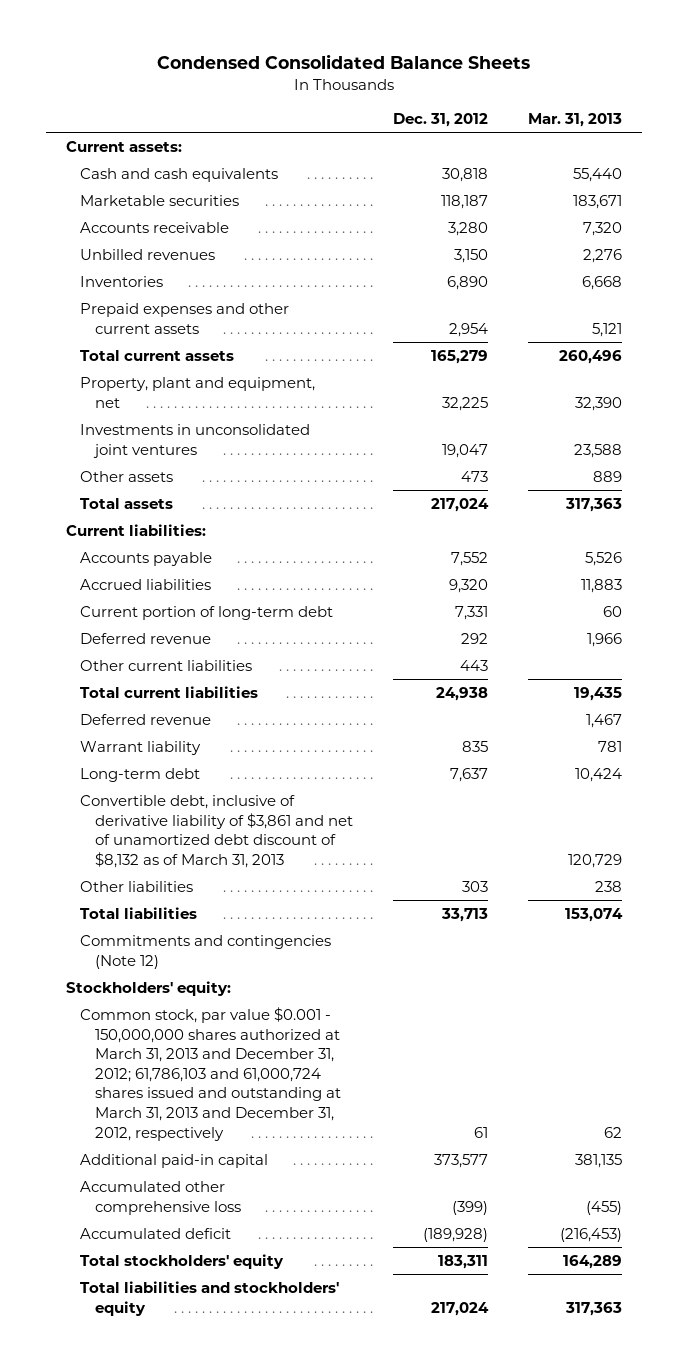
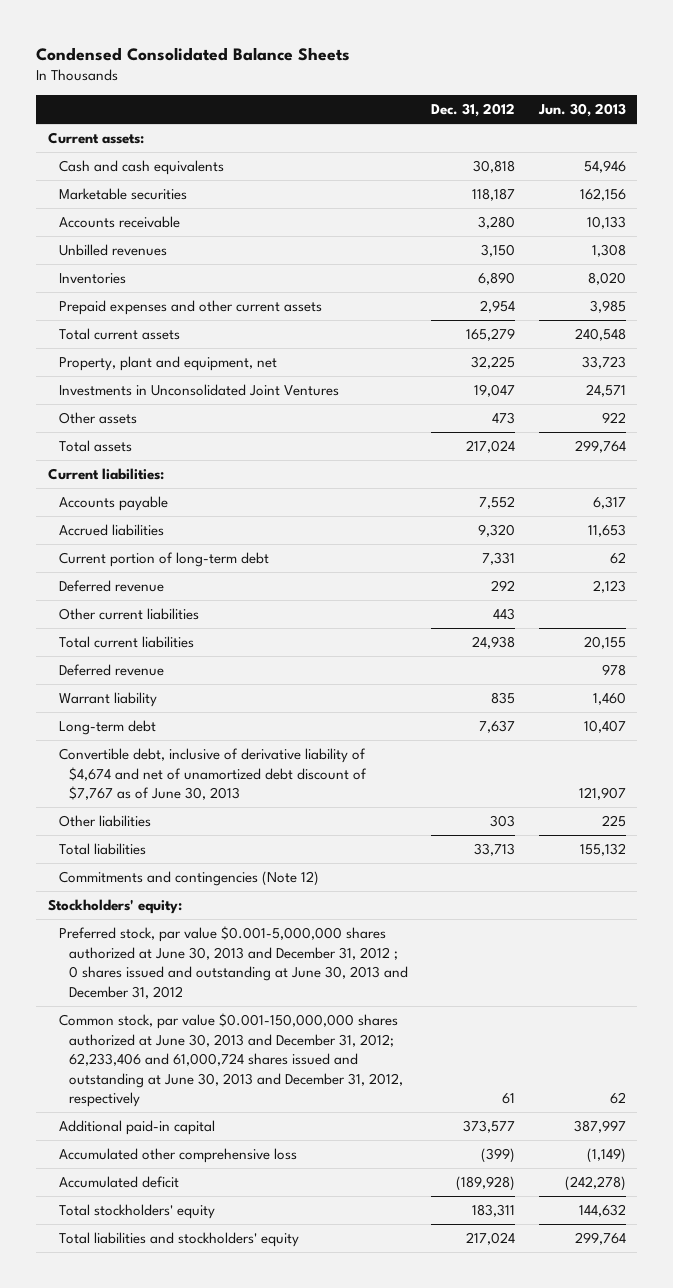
[527,112,622,127] Mar. 31, 2013 -> none
none -> [537,103,626,118] Jun. 30, 2013
[80,423,311,458] Investments in unconsolidated joint ventures -> [58,384,339,397] Investments in Unconsolidated Joint Ventures
[80,794,353,868] Convertible debt, inclusive of derivative liability of $3,861 and net of unamortized debt discount of $8,132 as of March 31, 2013 -> [58,748,368,801] Convertible debt, inclusive of derivative liability of $4,674 and net of unamortized debt discount of $7,767 as of June 30, 2013
none -> [58,926,409,999] Preferred stock, par value $0.001-5,000,000 shares authorized at June 30, 2013 and December 31, 2012 ; 0 shares issued and outstanding at June 30, 2013 and December 31, 2012
[80,1006,341,1141] Common stock, par value $0.001 - 150,000,000 shares authorized at March 31, 2013 and December 31, 2012; 61,786,103 and 61,000,724 shares issued and outstanding at March 31, 2013 and December 31, 2012, respectively -> [58,1013,404,1108] Common stock, par value $0.001-150,000,000 shares authorized at June 30, 2013 and December 31, 2012; 62,233,406 and 61,000,724 shares issued and outstanding at June 30, 2013 and December 31, 2012, respectively

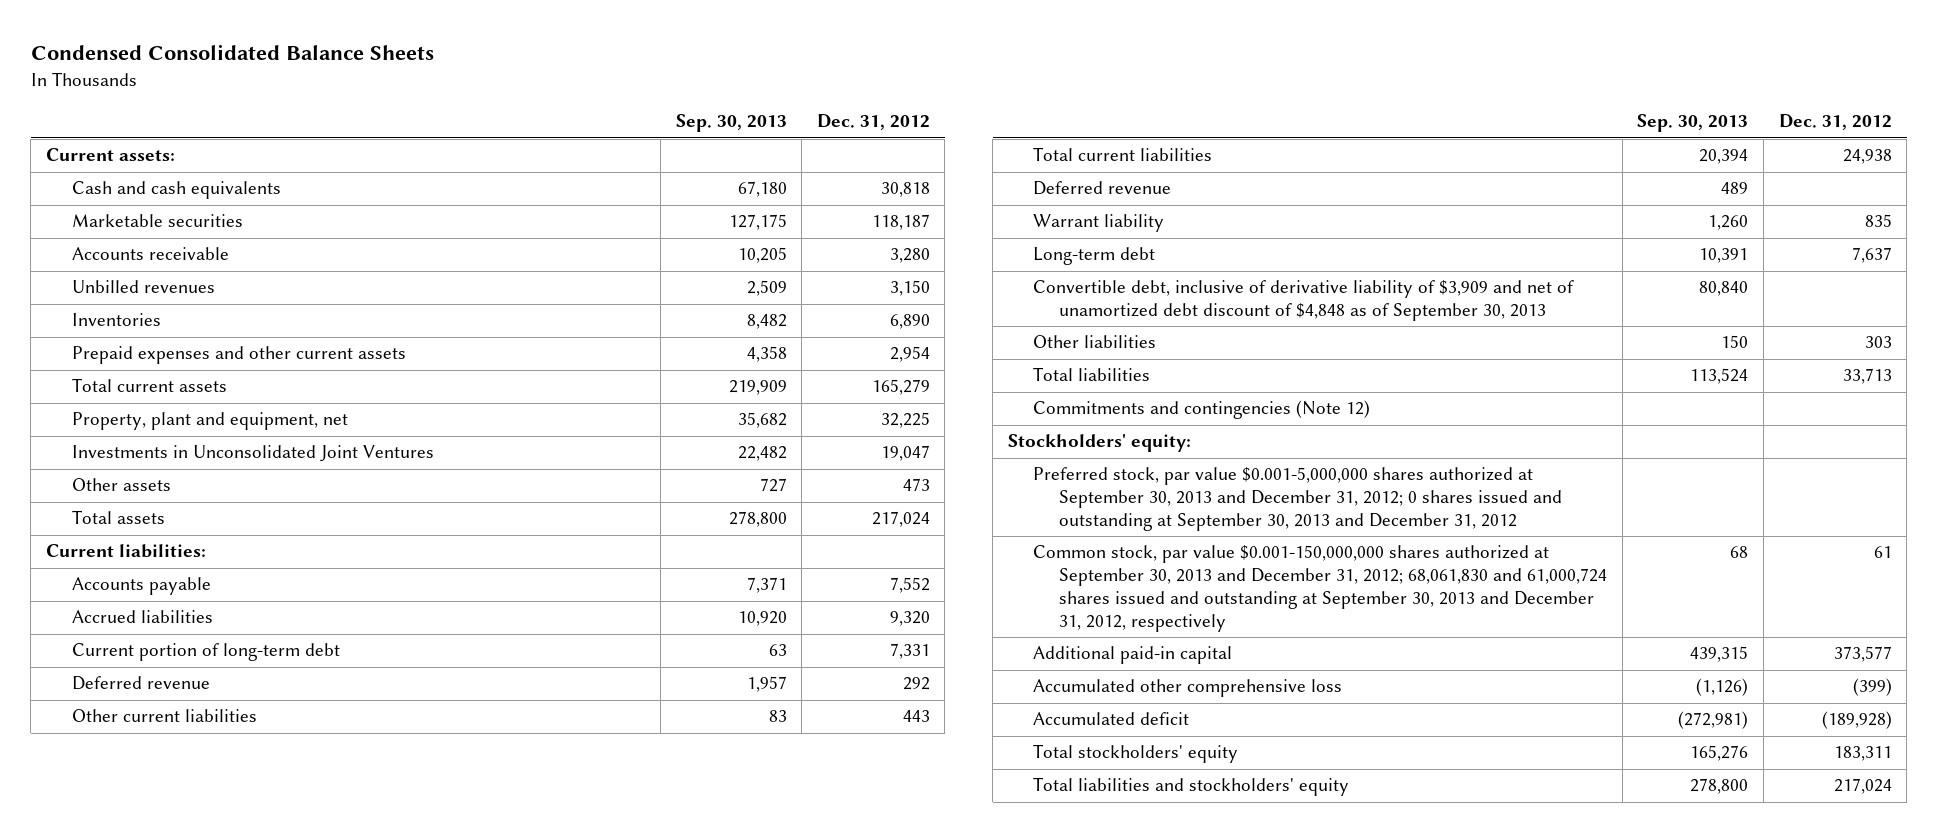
[537,103,626,118] Jun. 30, 2013 -> none
none -> [675,114,787,133] Sep. 30, 2013
[58,748,368,801] Convertible debt, inclusive of derivative liability of $4,674 and net of unamortized debt discount of $7,767 as of June 30, 2013 -> [1033,280,1575,322] Convertible debt, inclusive of derivative liability of $3,909 and net of unamortized debt discount of $4,848 as of September 30, 2013
[58,926,409,999] Preferred stock, par value $0.001-5,000,000 shares authorized at June 30, 2013 and December 31, 2012 ; 0 shares issued and outstanding at June 30, 2013 and December 31, 2012 -> [1033,467,1563,531] Preferred stock, par value $0.001-5,000,000 shares authorized at September 30, 2013 and December 31, 2012; 0 shares issued and outstanding at September 30, 2013 and December 31, 2012
[58,1013,404,1108] Common stock, par value $0.001-150,000,000 shares authorized at June 30, 2013 and December 31, 2012; 62,233,406 and 61,000,724 shares issued and outstanding at June 30, 2013 and December 31, 2012, respectively -> [1033,545,1608,632] Common stock, par value $0.001-150,000,000 shares authorized at September 30, 2013 and December 31, 2012; 68,061,830 and 61,000,724 shares issued and outstanding at September 30, 2013 and December 31, 2012, respectively

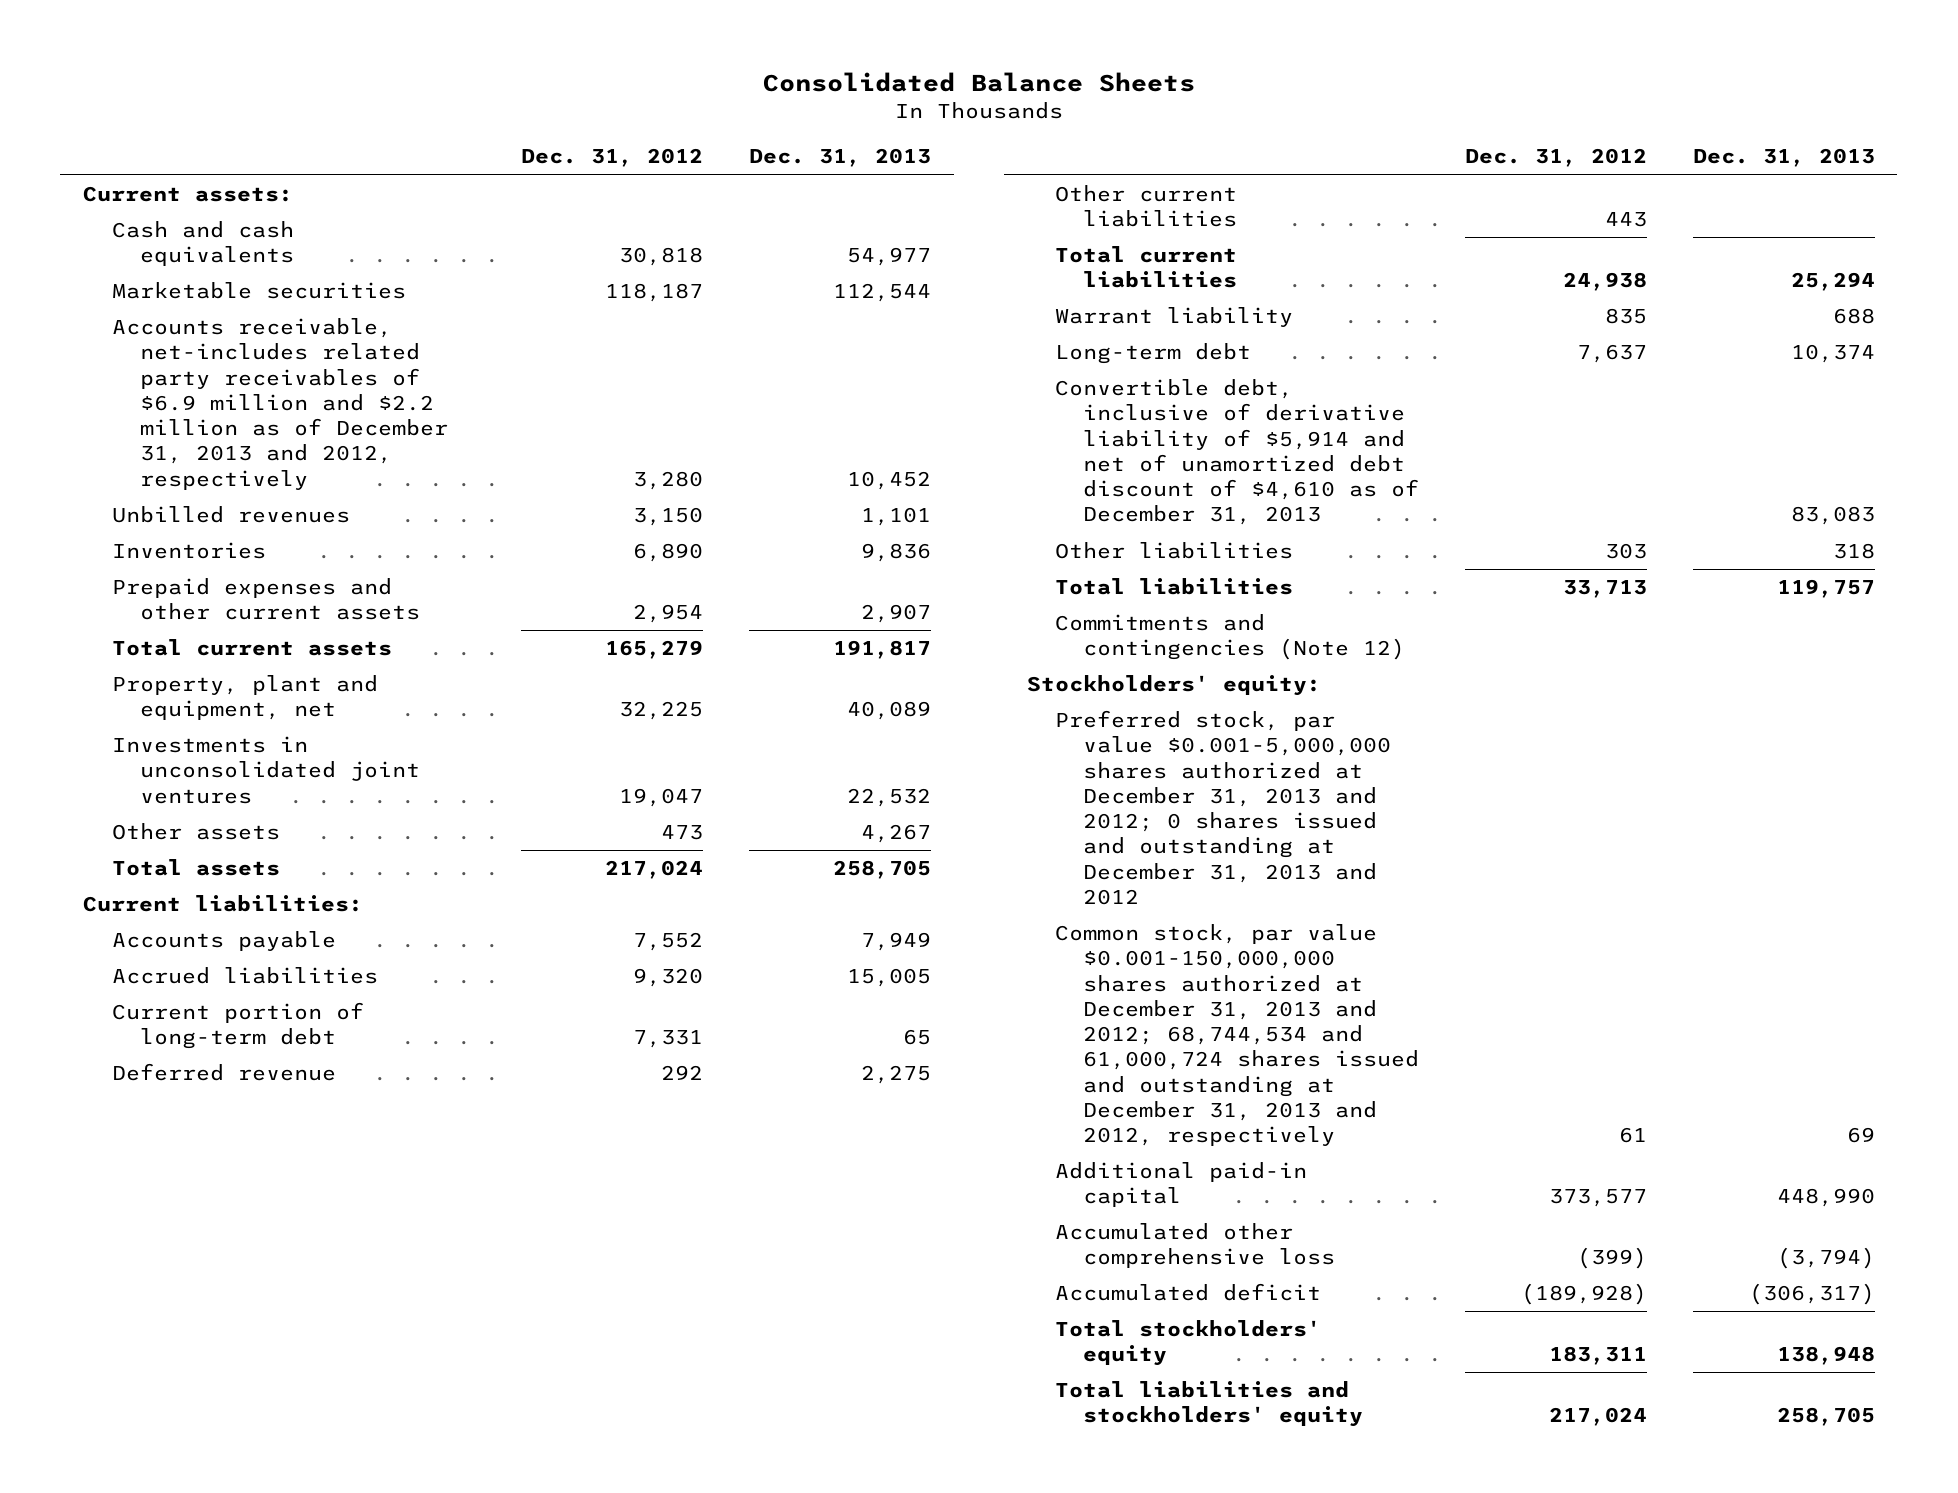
[30,44,434,61] Condensed Consolidated Balance Sheets -> [762,72,1195,93] Consolidated Balance Sheets
[675,114,787,133] Sep. 30, 2013 -> none
none -> [749,148,932,168] Dec. 31, 2013
[71,247,229,261] Accounts receivable -> [111,318,448,490] Accounts receivable, net-includes related party receivables of $6.9 million and $2.2 million as of December 31, 2013 and 2012, respectively
[71,445,434,463] Investments in Unconsolidated Joint Ventures -> [111,736,420,804] Investments in unconsolidated joint ventures
[1033,181,1172,196] Deferred revenue -> none
[1033,280,1575,322] Convertible debt, inclusive of derivative liability of $3,909 and net of unamortized debt discount of $4,848 as of September 30, 2013 -> [1054,379,1420,526] Convertible debt, inclusive of derivative liability of $5,914 and net of unamortized debt discount of $4,610 as of December 31, 2013
[1033,467,1563,531] Preferred stock, par value $0.001-5,000,000 shares authorized at September 30, 2013 and December 31, 2012; 0 shares issued and outstanding at September 30, 2013 and December 31, 2012 -> [1054,710,1392,906] Preferred stock, par value $0.001-5,000,000 shares authorized at December 31, 2013 and 2012; 0 shares issued and outstanding at December 31, 2013 and 2012
[1033,545,1608,632] Common stock, par value $0.001-150,000,000 shares authorized at September 30, 2013 and December 31, 2012; 68,061,830 and 61,000,724 shares issued and outstanding at September 30, 2013 and December 31, 2012, respectively -> [1054,924,1420,1147] Common stock, par value $0.001-150,000,000 shares authorized at December 31, 2013 and 2012; 68,744,534 and 61,000,724 shares issued and outstanding at December 31, 2013 and 2012, respectively

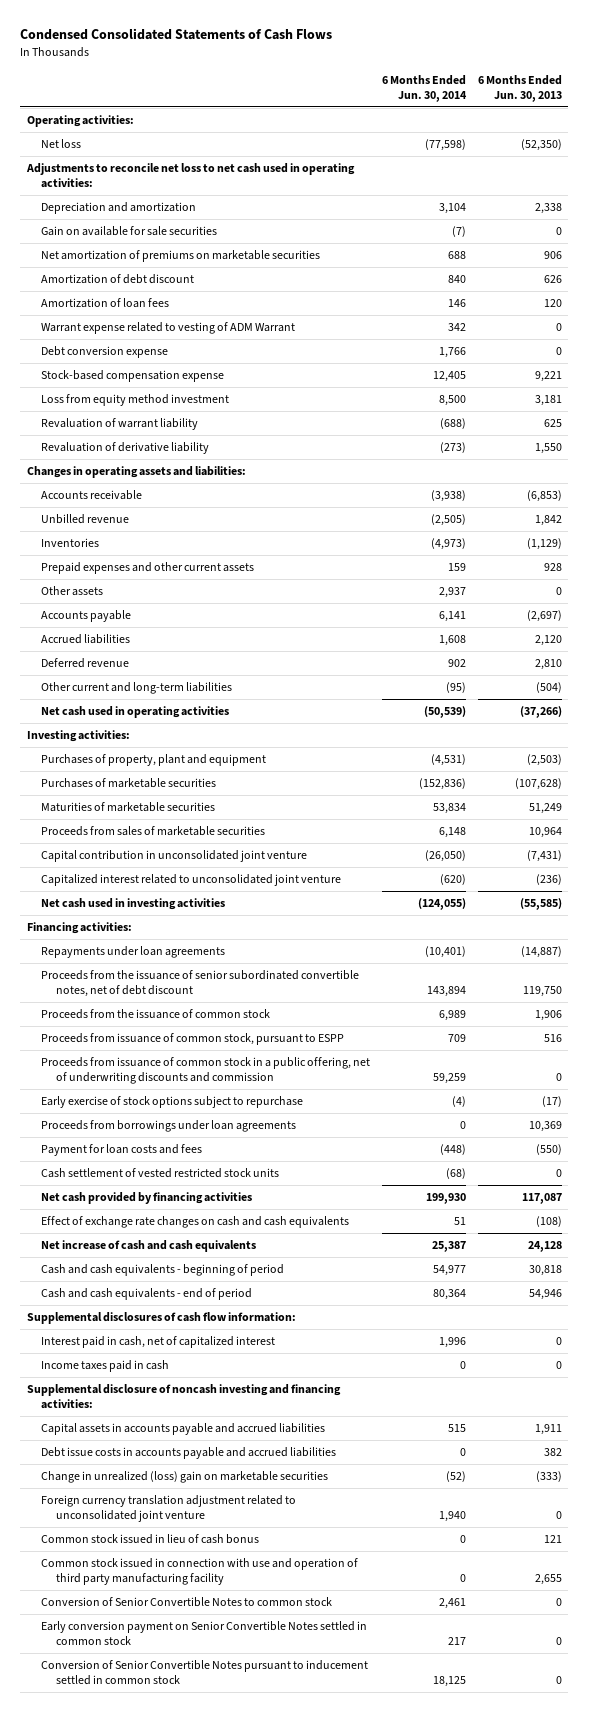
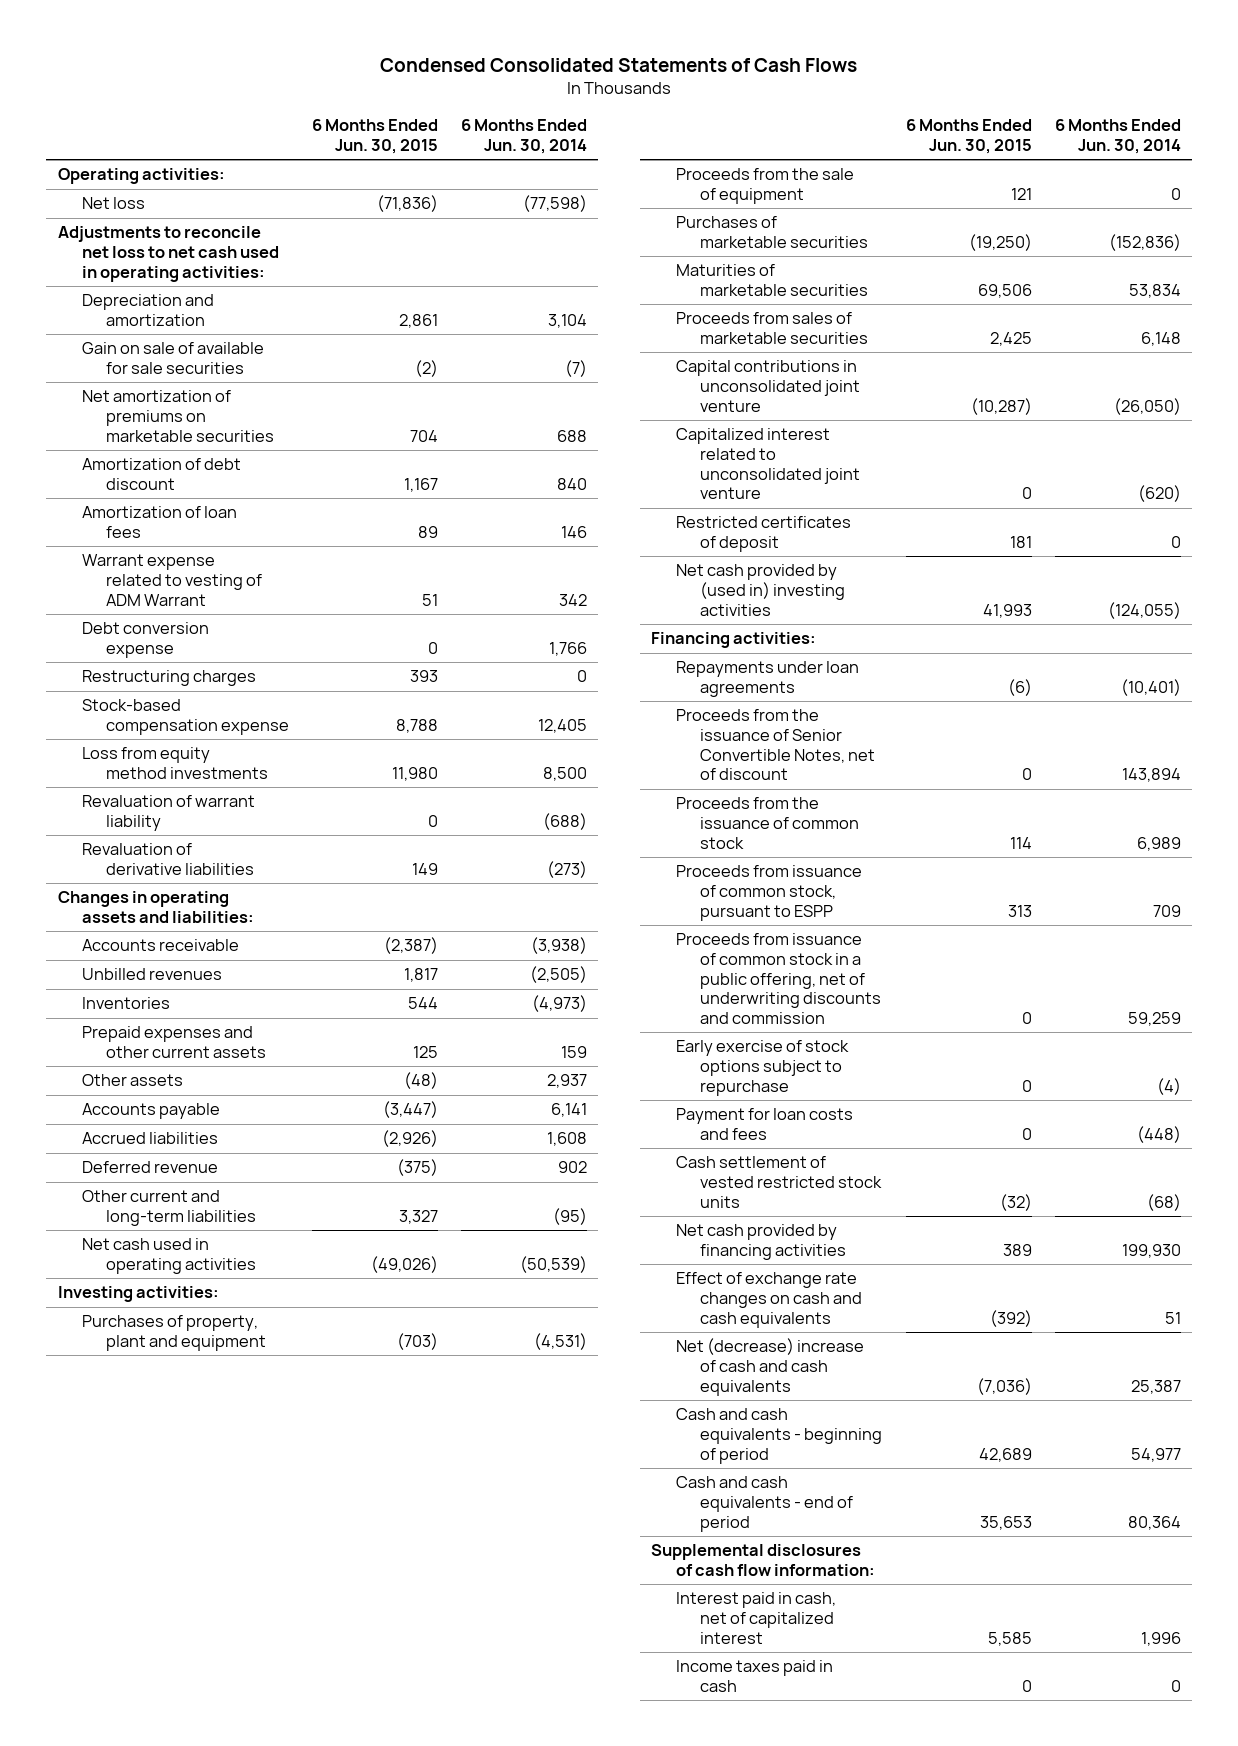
[478,74,563,103] 6 Months Ended Jun. 30, 2013 -> none
none -> [311,119,438,155] 6 Months Ended Jun. 30, 2015
[41,225,218,236] Gain on available for sale securities -> [81,342,264,375] Gain on sale of available for sale securities
none -> [81,670,256,687] Restructuring charges
[41,393,230,406] Loss from equity method investment -> [81,747,268,780] Loss from equity method investments
[41,441,210,454] Revaluation of derivative liability -> [81,843,254,876] Revaluation of derivative liabilities
[41,513,130,524] Unbilled revenue -> [81,968,222,981] Unbilled revenues
none -> [675,168,854,205] Proceeds from the sale of equipment
[41,849,308,862] Capital contribution in unconsolidated joint venture -> [675,360,860,412] Capital contributions in unconsolidated joint venture
none -> [675,516,851,553] Restricted certificates of deposit
[41,897,226,910] Net cash used in investing activities -> [675,564,845,616] Net cash provided by (used in) investing activities
[41,969,360,998] Proceeds from the issuance of senior subordinated convertible notes, net of debt discount -> [675,709,875,781] Proceeds from the issuance of Senior Convertible Notes, net of discount
[41,1119,297,1132] Proceeds from borrowings under loan agreements -> none
[41,1239,257,1252] Net increase of cash and cash equivalents -> [675,1338,864,1396] Net (decrease) increase of cash and cash equivalents
[26,1383,341,1410] Supplemental disclosure of noncash investing and financing activities: -> none
[41,1422,326,1435] Capital assets in accounts payable and accrued liabilities -> none
[41,1446,337,1459] Debt issue costs in accounts payable and accrued liabilities -> none
[41,1470,329,1483] Change in unrealized (loss) gain on marketable securities -> none
[41,1494,297,1523] Foreign currency translation adjustment related to unconsolidated joint venture -> none
[41,1533,260,1544] Common stock issued in lieu of cash bonus -> none
[41,1557,359,1586] Common stock issued in connection with use and operation of third party manufacturing facility -> none
[41,1596,333,1607] Conversion of Senior Convertible Notes to common stock -> none
[41,1620,368,1646] Early conversion payment on Senior Convertible Notes settled in common stock -> none
[41,1659,369,1686] Conversion of Senior Convertible Notes pursuant to inducement settled in common stock -> none

